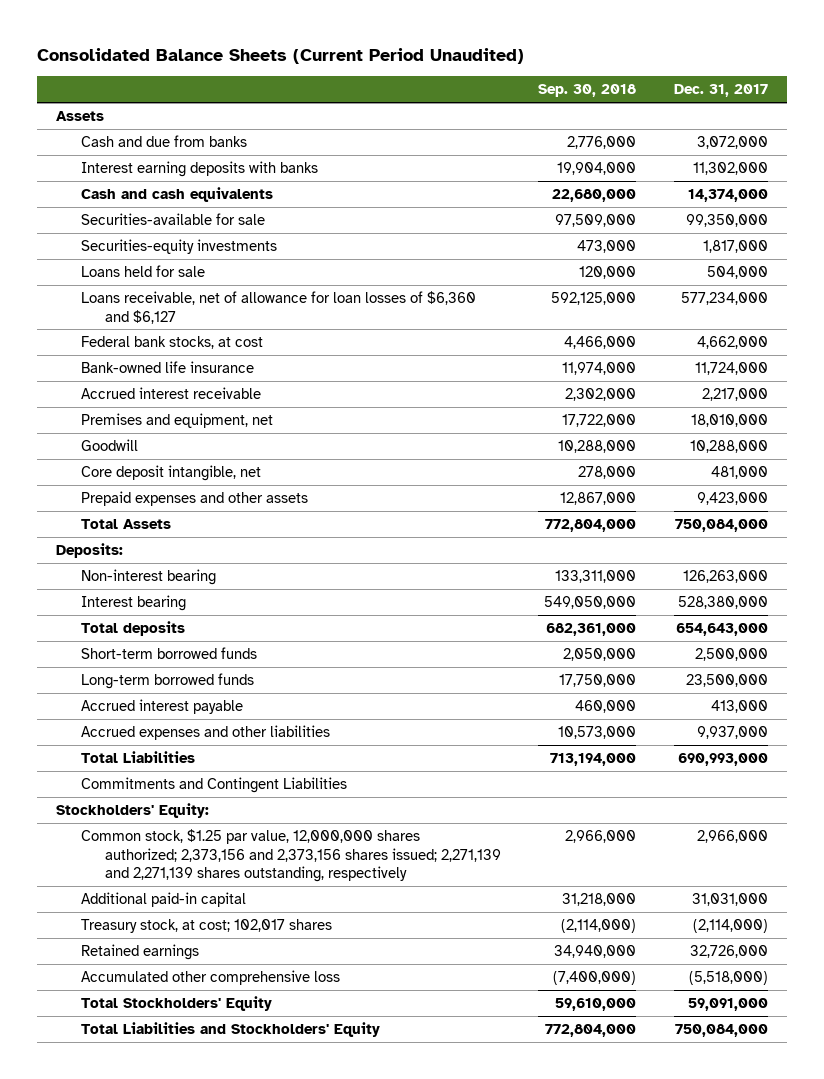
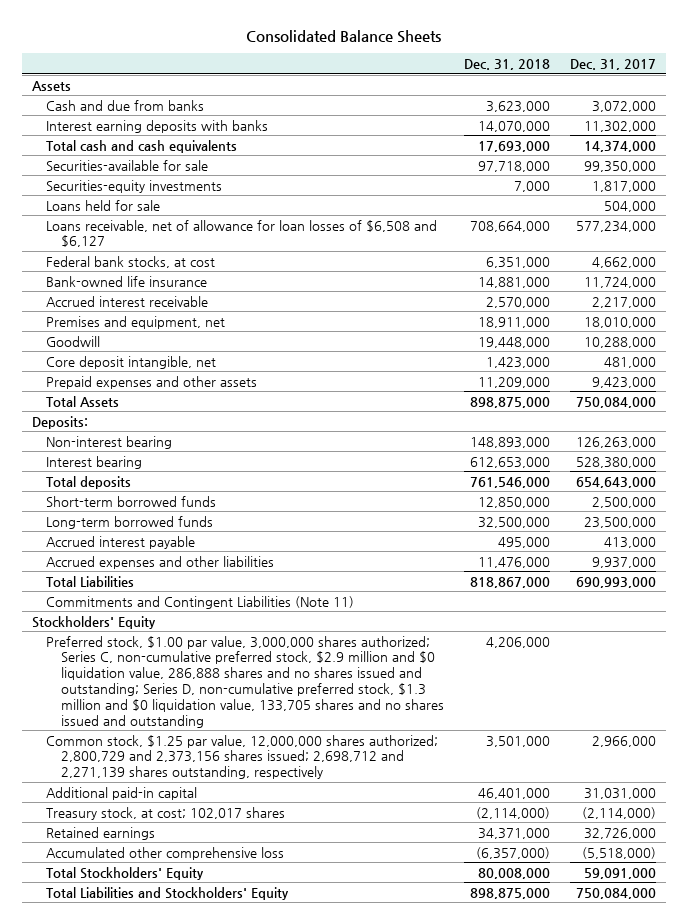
[37,48,525,65] Consolidated Balance Sheets (Current Period Unaudited) -> [245,29,441,43] Consolidated Balance Sheets
[538,84,637,98] Sep. 30, 2018 -> none
none -> [463,58,550,70] Dec. 31, 2018
[80,187,273,203] Cash and cash equivalents -> [46,139,238,153] Total cash and cash equivalents
[80,291,476,324] Loans receivable, net of allowance for loan losses of $6,360 and $6,127 -> [46,219,438,248] Loans receivable, net of allowance for loan losses of $6,508 and $6,127
[80,777,347,794] Commitments and Contingent Liabilities -> [46,595,355,609] Commitments and Contingent Liabilities (Note 11)
[56,803,210,819] Stockholders' Equity: -> [31,615,156,629] Stockholders' Equity
none -> [46,635,444,728] Preferred stock, $1.00 par value, 3,000,000 shares authorized; Series C, non-cumulative preferred stock, $2.9 million and $0 liquidation value, 286,888 shares and no shares issued and outstanding; Series D, non-cumulative preferred stock, $1.3 million and $0 liquidation value, 133,705 shares and no shares issued and outstanding
[80,829,501,883] Common stock, $1.25 par value, 12,000,000 shares authorized; 2,373,156 and 2,373,156 shares issued; 2,271,139 and 2,271,139 shares outstanding, respectively -> [46,734,439,780] Common stock, $1.25 par value, 12,000,000 shares authorized; 2,800,729 and 2,373,156 shares issued; 2,698,712 and 2,271,139 shares outstanding, respectively

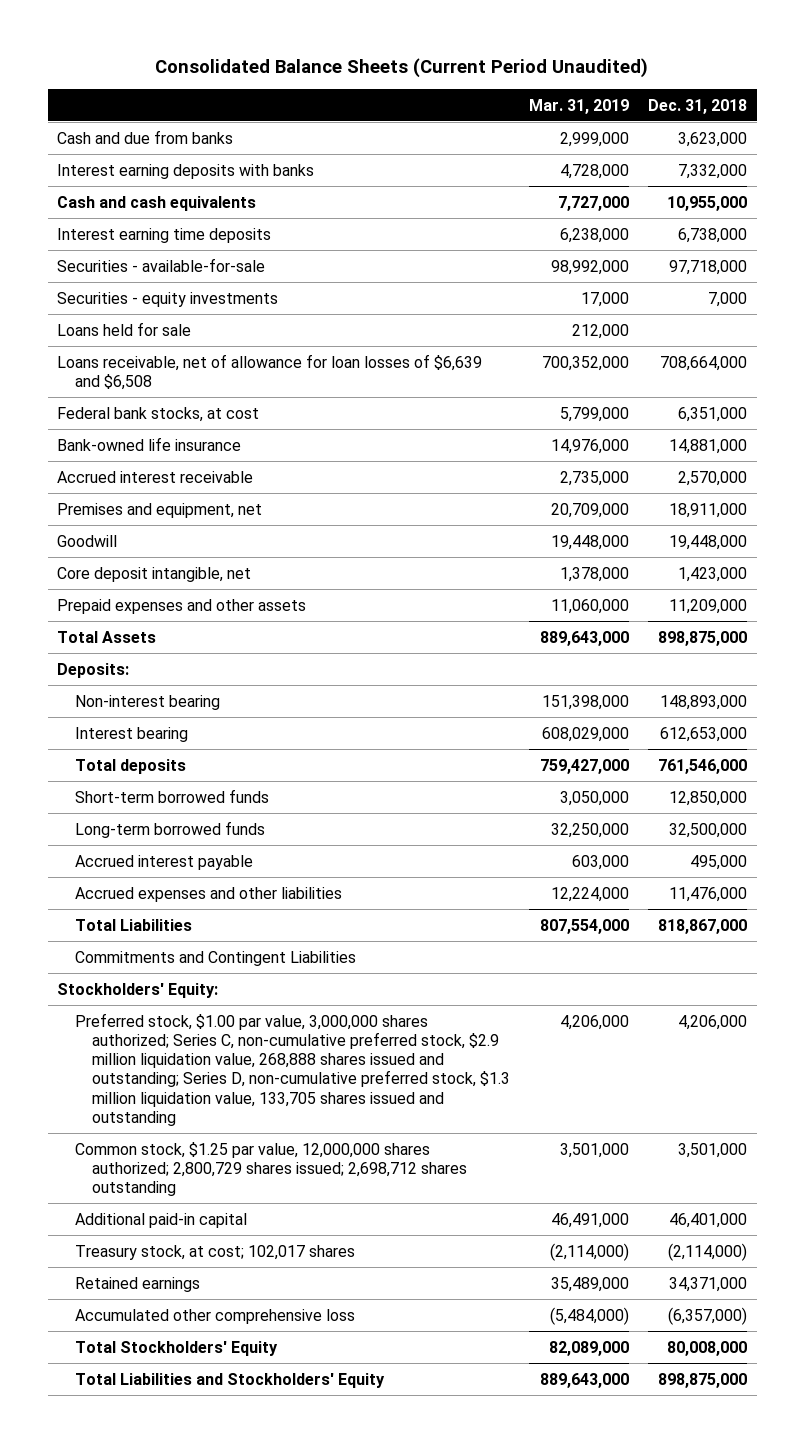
[245,29,441,43] Consolidated Balance Sheets -> [155,57,649,78] Consolidated Balance Sheets (Current Period Unaudited)
[570,58,657,70] Dec. 31, 2017 -> none
none -> [529,98,630,114] Mar. 31, 2019
[31,80,71,91] Assets -> none
[477,120,550,132] 14,070,000 -> [678,163,748,179] 7,332,000
[46,139,238,153] Total cash and cash equivalents -> [57,195,257,211] Cash and cash equivalents
[477,140,550,152] 17,693,000 -> [667,195,748,211] 10,955,000
none -> [57,227,272,243] Interest earning time deposits
[46,159,209,171] Securities-available for sale -> [57,257,266,272] Securities - available-for-sale
[46,179,223,193] Securities-equity investments -> [57,291,279,307] Securities - equity investments
[46,219,438,248] Loans receivable, net of allowance for loan losses of $6,508 and $6,127 -> [57,353,483,390] Loans receivable, net of allowance for loan losses of $6,639 and $6,508
[46,595,355,609] Commitments and Contingent Liabilities (Note 11) -> [74,950,356,966] Commitments and Contingent Liabilities
[31,615,156,629] Stockholders' Equity -> [57,982,219,998] Stockholders' Equity:
[46,635,444,728] Preferred stock, $1.00 par value, 3,000,000 shares authorized; Series C, non-cumulative preferred stock, $2.9 million and $0 liquidation value, 286,888 shares and no shares issued and outstanding; Series D, non-cumulative preferred stock, $1.3 million and $0 liquidation value, 133,705 shares and no shares issued and outstanding -> [74,1012,511,1126] Preferred stock, $1.00 par value, 3,000,000 shares authorized; Series C, non-cumulative preferred stock, $2.9 million liquidation value, 268,888 shares issued and outstanding; Series D, non-cumulative preferred stock, $1.3 million liquidation value, 133,705 shares issued and outstanding
[46,734,439,780] Common stock, $1.25 par value, 12,000,000 shares authorized; 2,800,729 and 2,373,156 shares issued; 2,698,712 and 2,271,139 shares outstanding, respectively -> [74,1141,468,1197] Common stock, $1.25 par value, 12,000,000 shares authorized; 2,800,729 shares issued; 2,698,712 shares outstanding

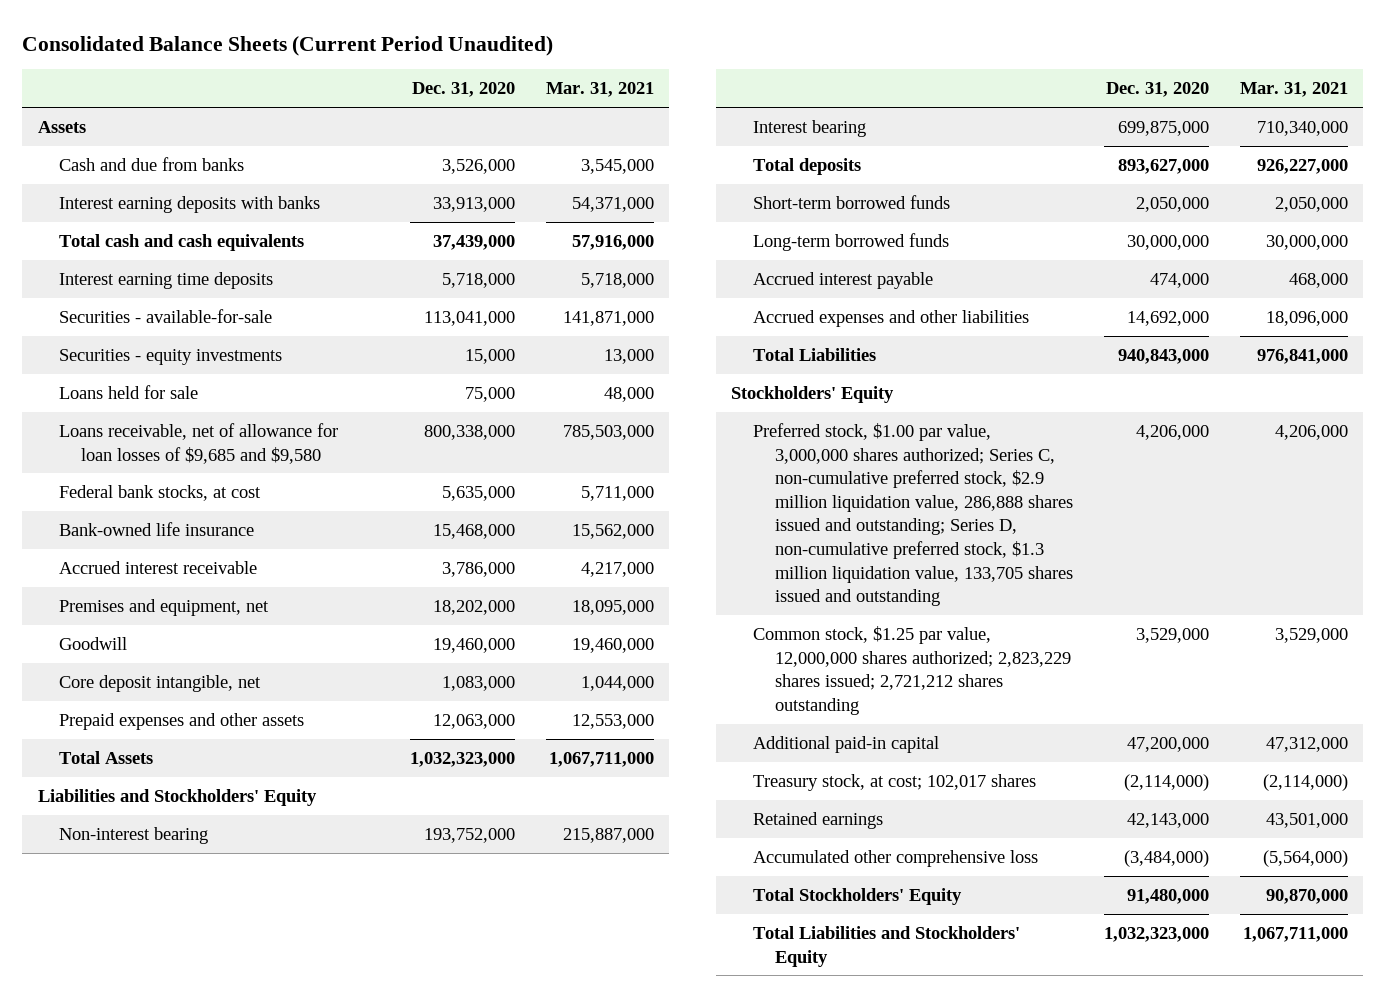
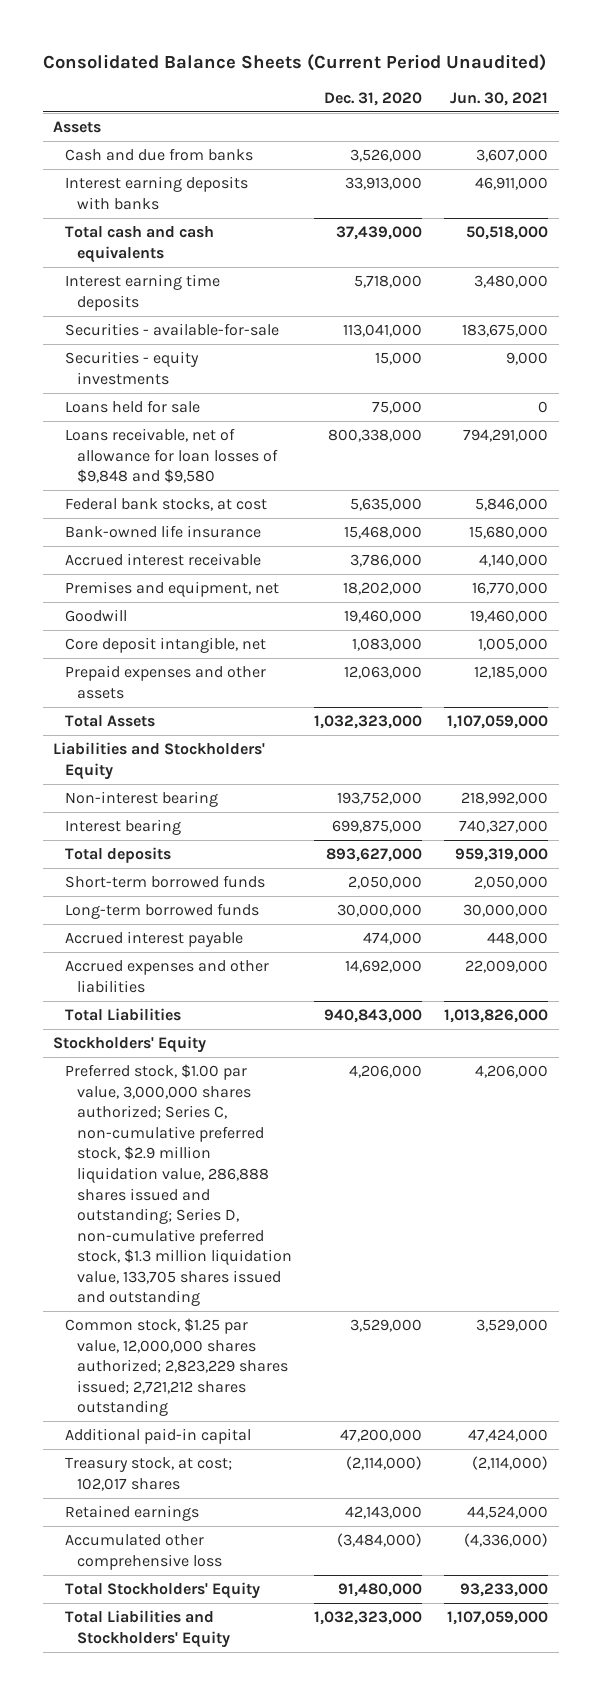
[546,82,655,98] Mar. 31, 2021 -> none
none -> [449,92,548,107] Jun. 30, 2021
[59,422,339,464] Loans receivable, net of allowance for loan losses of $9,685 and $9,580 -> [65,428,279,484] Loans receivable, net of allowance for loan losses of $9,848 and $9,580

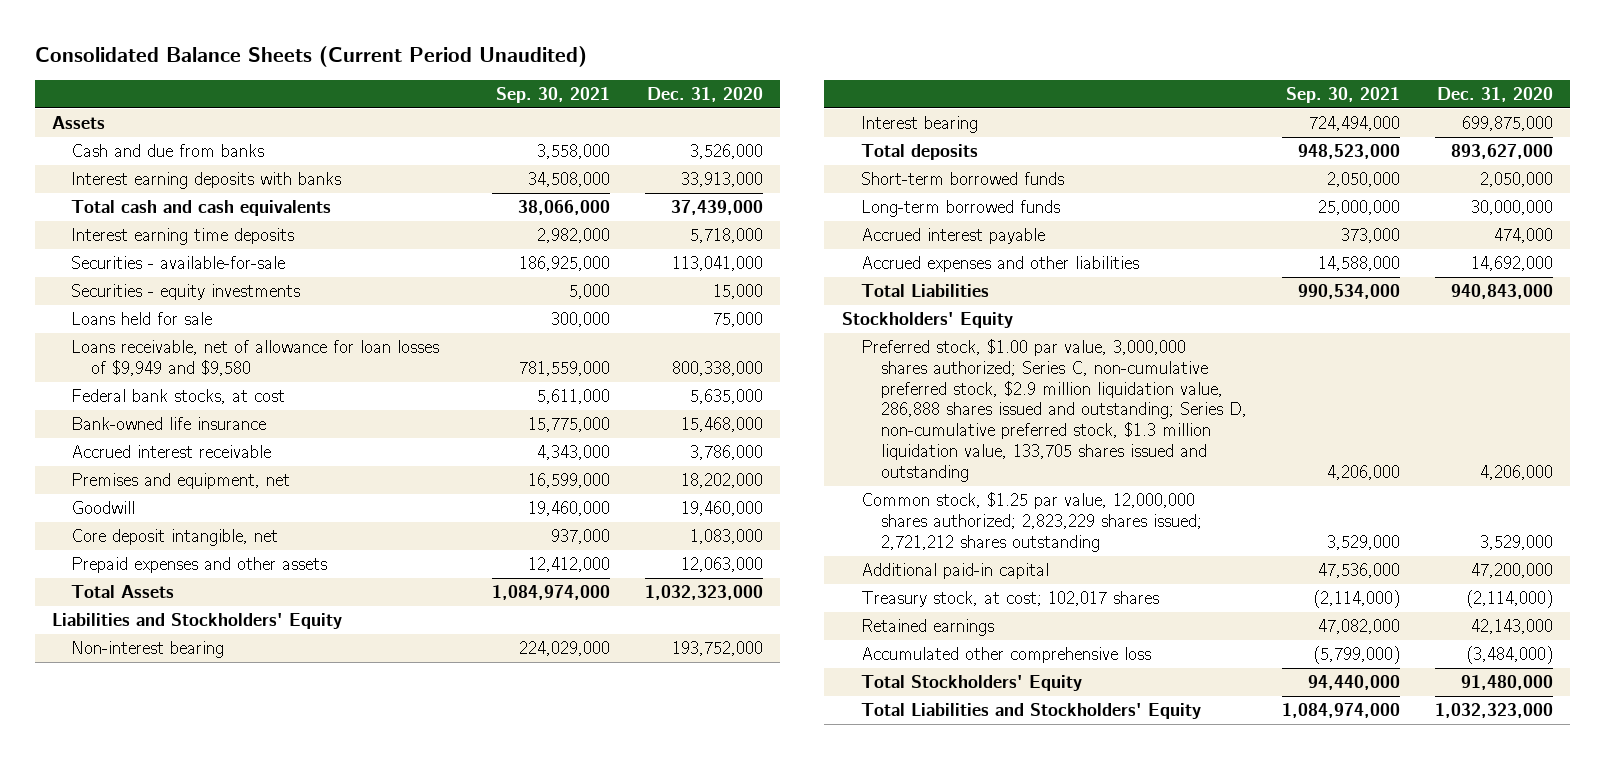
[449,92,548,107] Jun. 30, 2021 -> none
none -> [495,86,610,103] Sep. 30, 2021
[65,428,279,484] Loans receivable, net of allowance for loan losses of $9,848 and $9,580 -> [71,340,440,376] Loans receivable, net of allowance for loan losses of $9,949 and $9,580

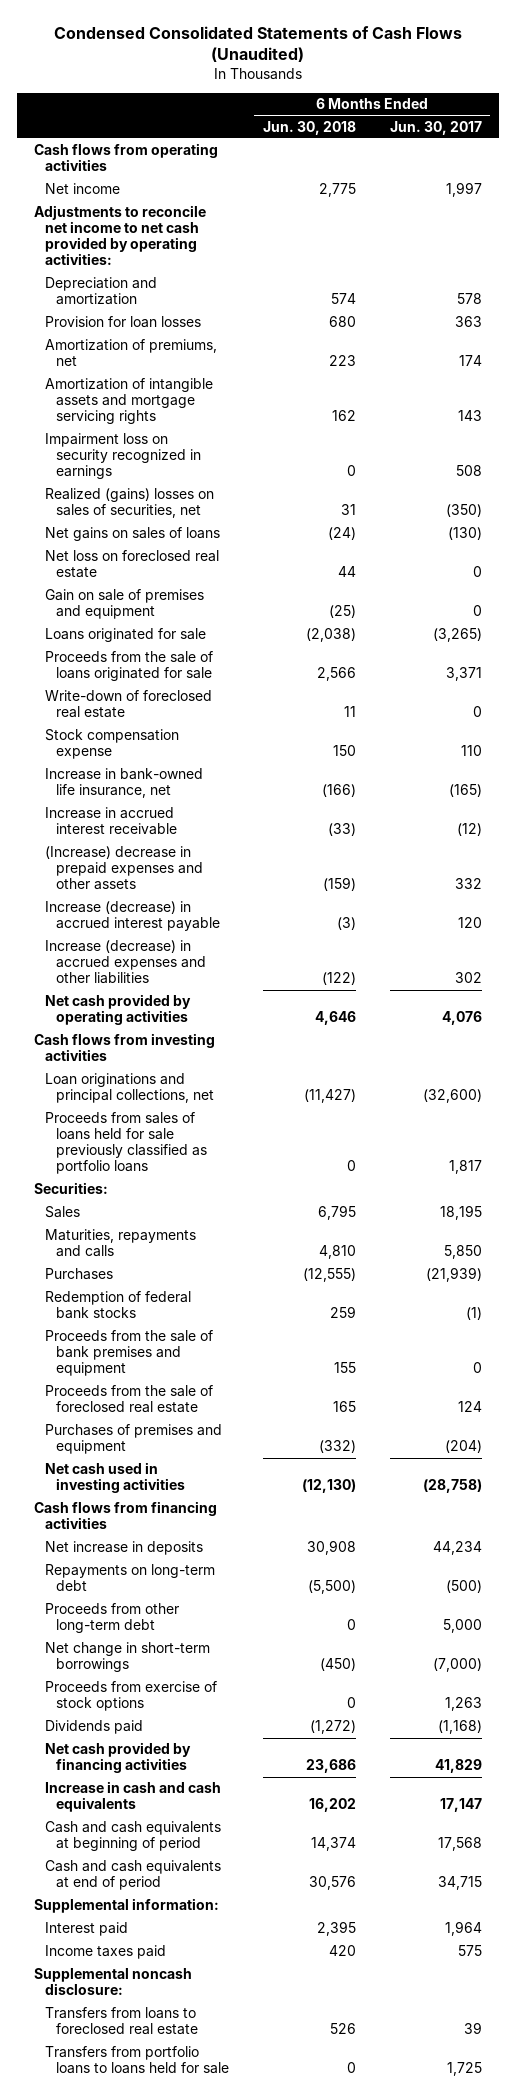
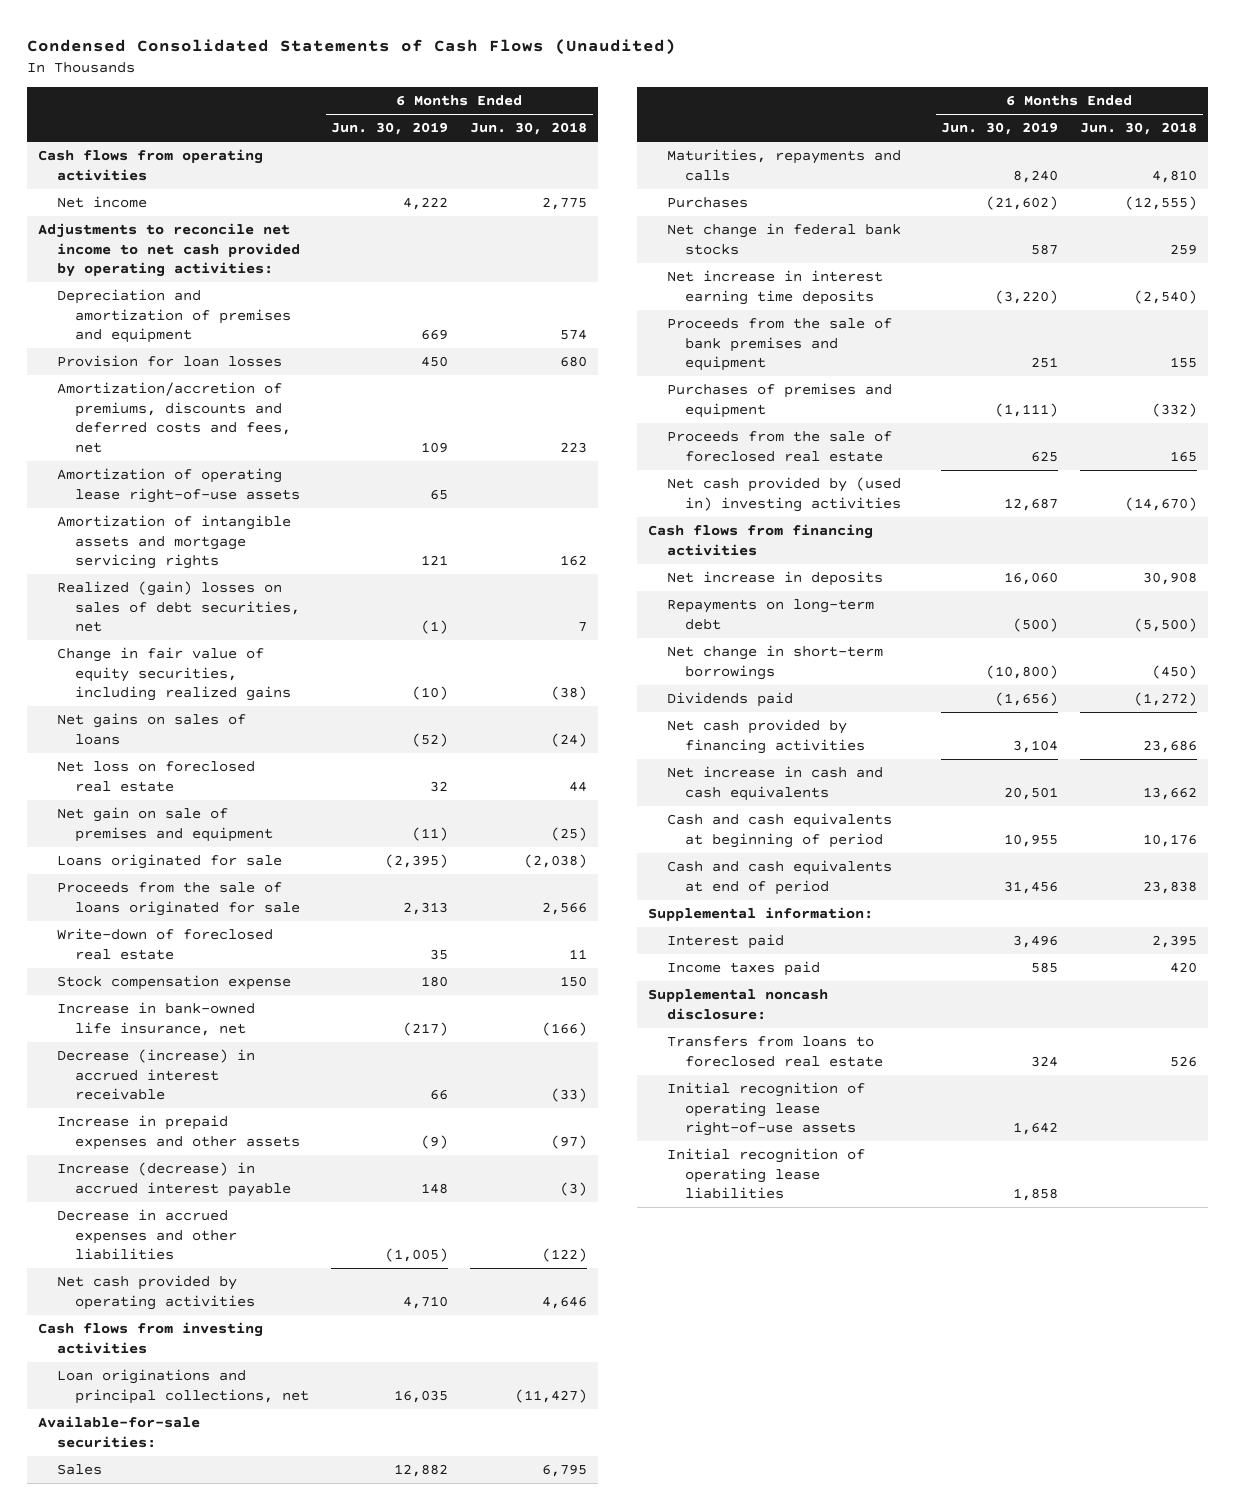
[389,120,482,135] Jun. 30, 2017 -> none
none -> [331,122,449,136] Jun. 30, 2019
[45,277,158,306] Depreciation and amortization -> [56,289,292,344] Depreciation and amortization of premises and equipment
[45,339,218,367] Amortization of premiums, net -> [56,382,292,453] Amortization/accretion of premiums, discounts and deferred costs and fees, net
none -> [56,468,301,503] Amortization of operating lease right-of-use assets
[45,433,201,480] Impairment loss on security recognized in earnings -> none
[45,488,215,519] Realized (gains) losses on sales of securities, net -> [56,581,301,633] Realized (gain) losses on sales of debt securities, net
[340,504,356,516] 31 -> [578,622,588,633] 7
none -> [56,647,292,702] Change in fair value of equity securities, including realized gains
[45,589,205,620] Gain on sale of premises and equipment -> [56,807,274,842] Net gain on sale of premises and equipment
[45,807,177,836] Increase in accrued interest receivable -> [56,1049,255,1101] Decrease (increase) in accrued interest receivable
[45,846,203,891] (Increase) decrease in prepaid expenses and other assets -> [56,1115,301,1150] Increase in prepaid expenses and other assets
[322,877,356,892] (159) -> [551,1134,588,1149] (97)
[45,940,206,985] Increase (decrease) in accrued expenses and other liabilities -> [56,1209,238,1261] Decrease in accrued expenses and other liabilities
[45,1112,207,1175] Proceeds from sales of loans held for sale previously classified as portfolio loans -> none
[34,1182,109,1195] Securities: -> [37,1416,200,1448] Available-for-sale securities:
[45,1291,192,1320] Redemption of federal bank stocks -> [666,223,901,255] Net change in federal bank stocks
none -> [666,270,883,305] Net increase in interest earning time deposits
[45,1385,214,1414] Proceeds from the sale of foreclosed real estate -> [666,431,892,462] Proceeds from the sale of foreclosed real estate
[45,1462,185,1494] Net cash used in investing activities -> [666,477,902,512] Net cash provided by (used in) investing activities
[301,1479,356,1494] (12,130) -> [1125,496,1198,511] (14,670)
[45,1603,180,1634] Proceeds from other long-term debt -> none
[45,1681,218,1712] Proceeds from exercise of stock options -> none
[45,1781,222,1813] Increase in cash and cash equivalents -> [666,766,883,801] Net increase in cash and cash equivalents
[308,1798,356,1813] 16,202 -> [1143,786,1198,800] 13,662
[310,1837,356,1852] 14,374 -> [1143,833,1198,847] 10,176
[308,1876,356,1891] 30,576 -> [1143,880,1198,894] 23,838
[45,2046,229,2075] Transfers from portfolio loans to loans held for sale -> none
none -> [666,1082,865,1137] Initial recognition of operating lease right-of-use assets
none -> [666,1148,865,1200] Initial recognition of operating lease liabilities

